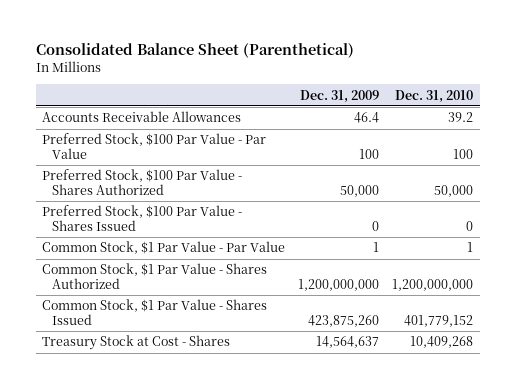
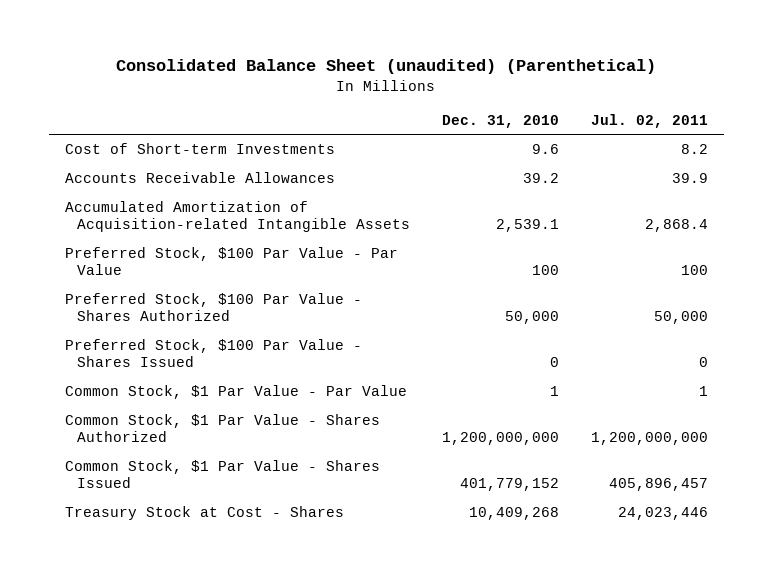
[35,42,354,58] Consolidated Balance Sheet (Parenthetical) -> [116,59,657,75] Consolidated Balance Sheet (unaudited) (Parenthetical)
[300,89,380,103] Dec. 31, 2009 -> none
none -> [591,113,709,128] Jul. 02, 2011
none -> [64,143,335,155] Cost of Short-term Investments
none -> [64,201,411,233] Accumulated Amortization of Acquisition-related Intangible Assets

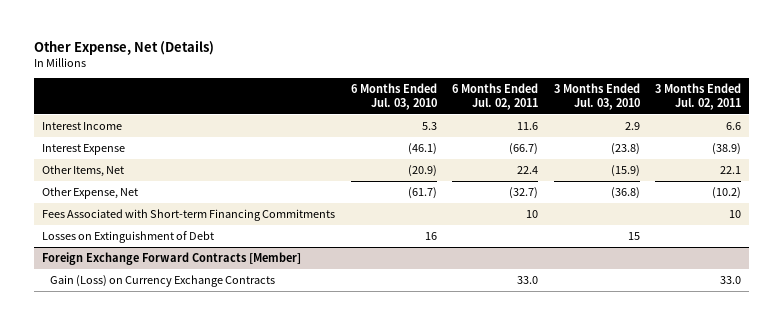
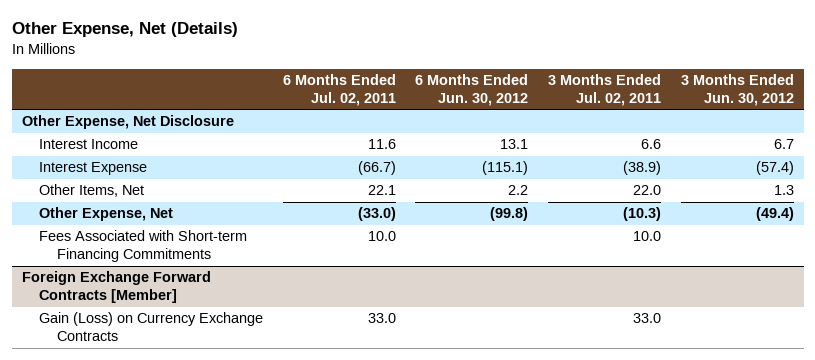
[350,83,437,110] 6 Months Ended Jul. 03, 2010 -> none
[553,83,640,110] 3 Months Ended Jul. 03, 2010 -> none
none -> [415,74,529,106] 6 Months Ended Jun. 30, 2012
none -> [680,74,794,106] 3 Months Ended Jun. 30, 2012
none -> [21,115,234,130] Other Expense, Net Disclosure
[42,231,215,244] Losses on Extinguishment of Debt -> none
[517,166,539,175] 22.4 -> [367,185,396,196] 22.1
[720,166,742,175] 22.1 -> [633,185,662,196] 22.0
[509,187,539,200] (32.7) -> [357,207,396,222] (33.0)
[712,187,742,200] (10.2) -> [623,207,662,222] (10.3)
[526,210,539,219] 10 -> [367,231,396,242] 10.0
[729,210,742,219] 10 -> [633,231,662,242] 10.0

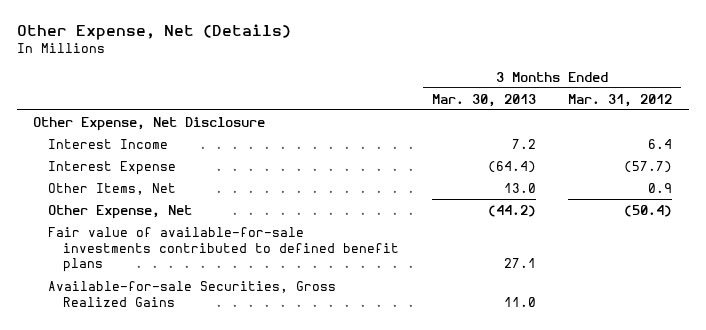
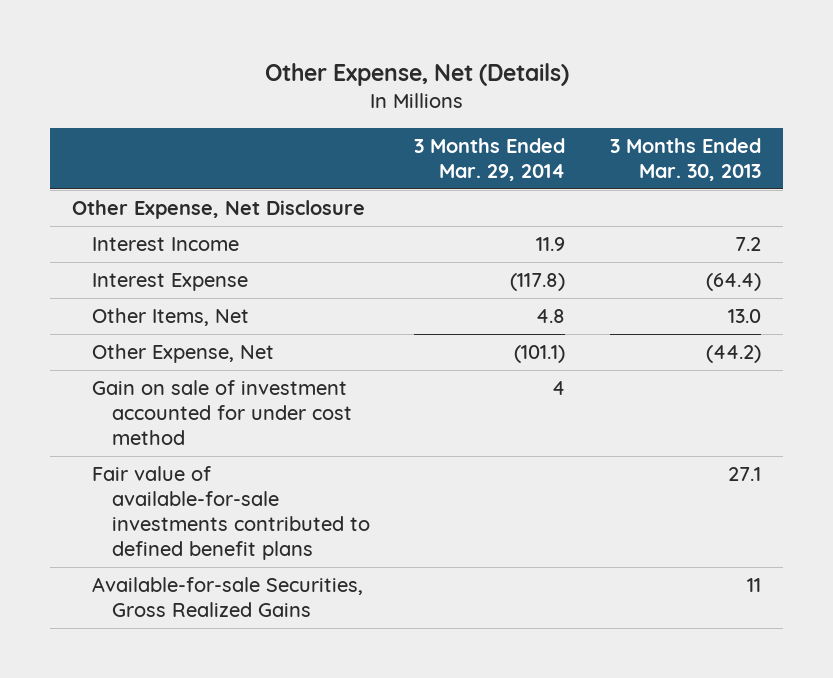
[568,93,673,107] Mar. 31, 2012 -> none
none -> [414,137,566,181] 3 Months Ended Mar. 29, 2014
none -> [91,379,352,446] Gain on sale of investment accounted for under cost method
[503,296,536,307] 11.0 -> [746,577,761,592] 11

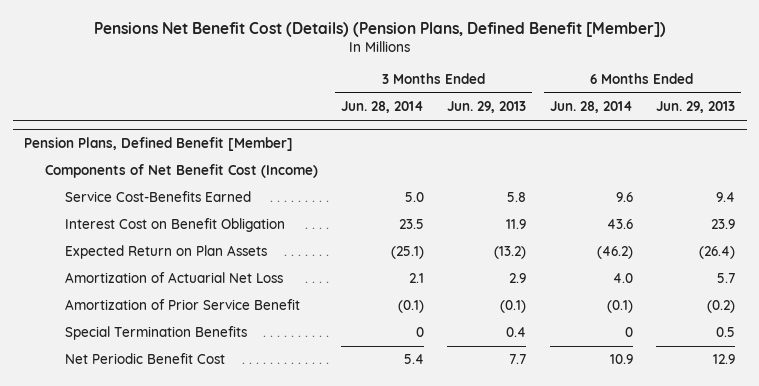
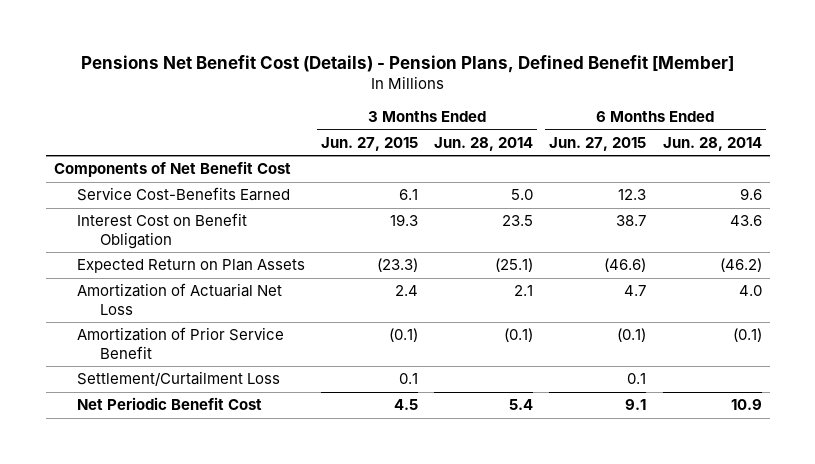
[93,21,666,37] Pensions Net Benefit Cost (Details) (Pension Plans, Defined Benefit [Member]) -> [80,54,734,73] Pensions Net Benefit Cost (Details) - Pension Plans, Defined Benefit [Member]
[447,101,527,114] Jun. 29, 2013 -> none
[655,101,735,114] Jun. 29, 2013 -> none
none -> [321,136,419,151] Jun. 27, 2015
none -> [549,136,647,151] Jun. 27, 2015
[24,137,294,152] Pension Plans, Defined Benefit [Member] -> none
[44,164,318,179] Components of Net Benefit Cost (Income) -> [53,161,291,178] Components of Net Benefit Cost
[64,326,247,341] Special Termination Benefits -> none
none -> [76,371,280,387] Settlement/Curtailment Loss

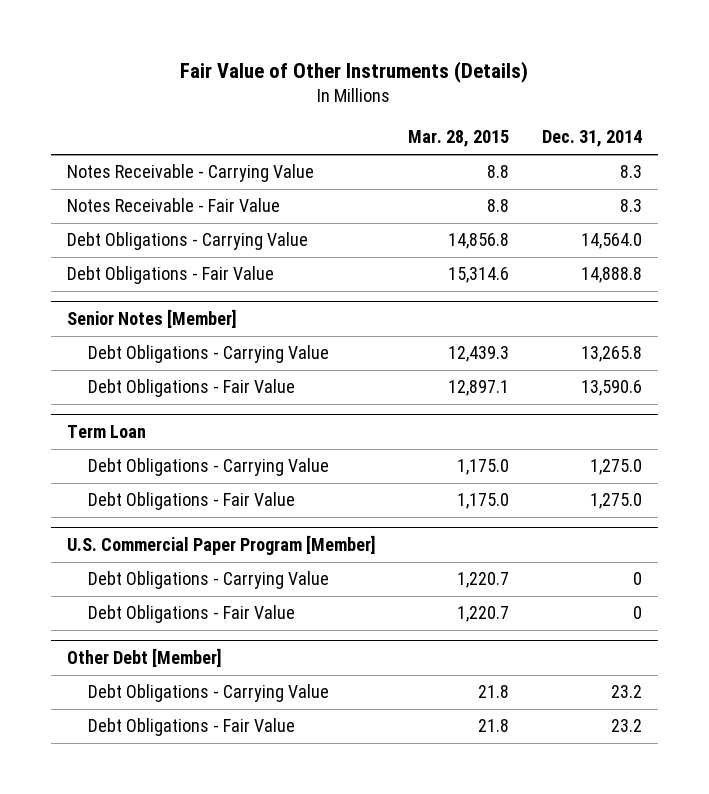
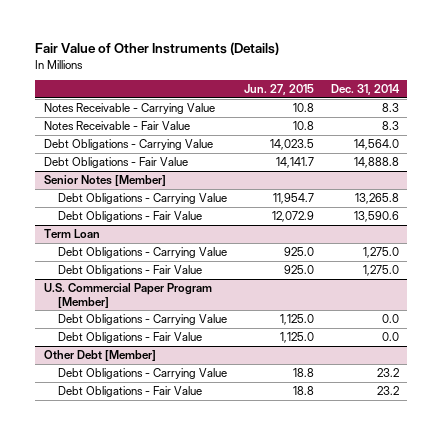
[408,130,510,148] Mar. 28, 2015 -> none
none -> [243,84,314,96] Jun. 27, 2015
[632,572,642,586] 0 -> [381,314,399,324] 0.0
[632,606,642,620] 0 -> [381,332,399,342] 0.0

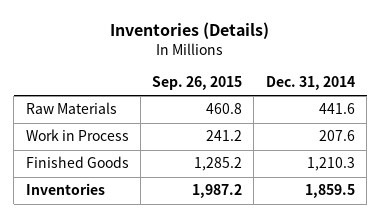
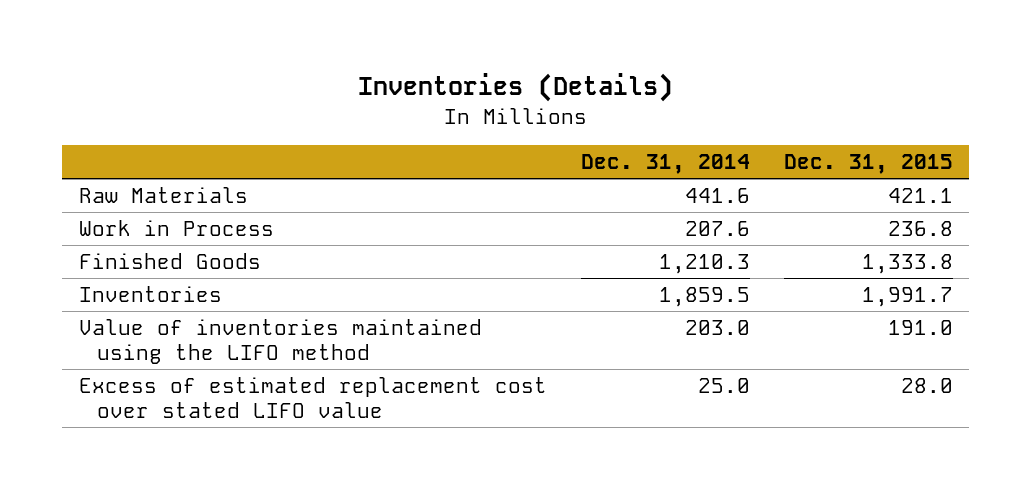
[152,76,243,91] Sep. 26, 2015 -> none
none -> [783,154,953,175] Dec. 31, 2015
none -> [79,319,483,364] Value of inventories maintained using the LIFO method
none -> [79,377,548,418] Excess of estimated replacement cost over stated LIFO value

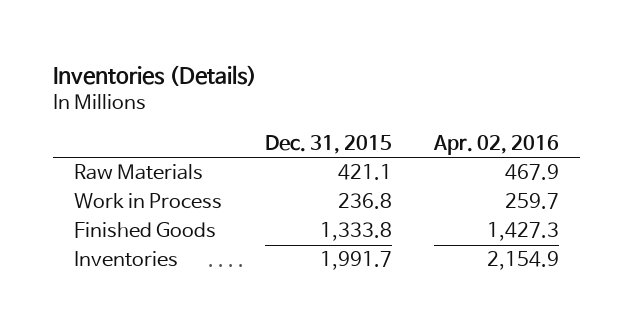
[580,154,750,175] Dec. 31, 2014 -> none
none -> [433,134,560,155] Apr. 02, 2016
[79,319,483,364] Value of inventories maintained using the LIFO method -> none
[79,377,548,418] Excess of estimated replacement cost over stated LIFO value -> none

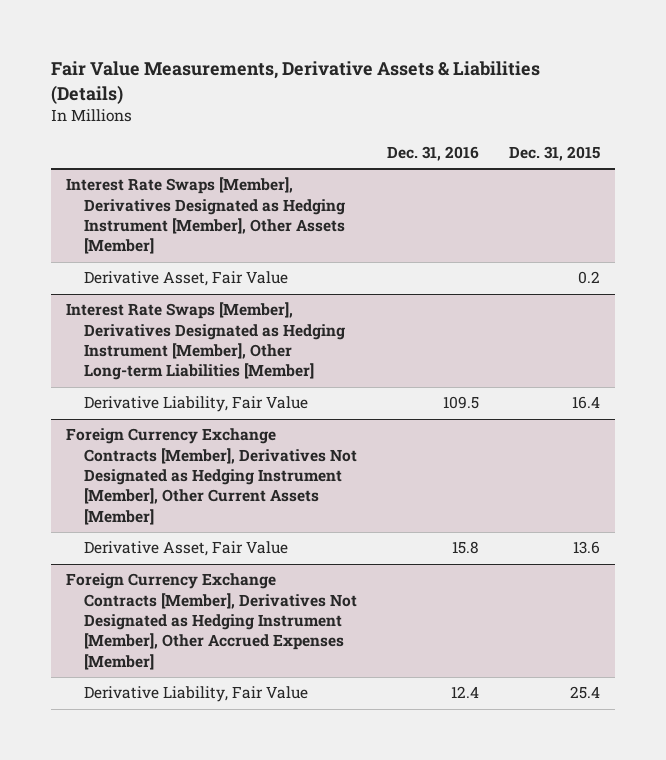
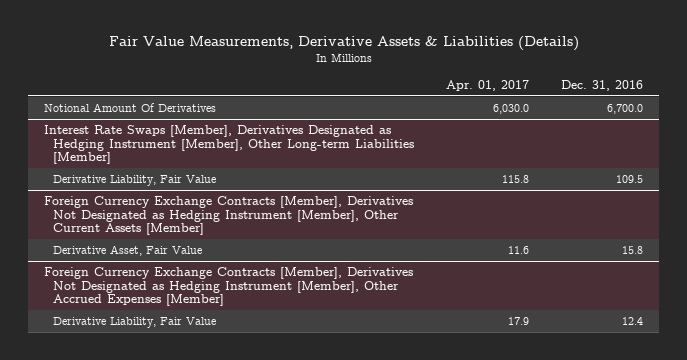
[508,146,600,162] Dec. 31, 2015 -> none
none -> [445,79,529,91] Apr. 01, 2017
[66,177,345,255] Interest Rate Swaps [Member], Derivatives Designated as Hedging Instrument [Member], Other Assets [Member] -> none
[83,271,288,287] Derivative Asset, Fair Value -> none
none -> [44,102,217,112] Notional Amount Of Derivatives

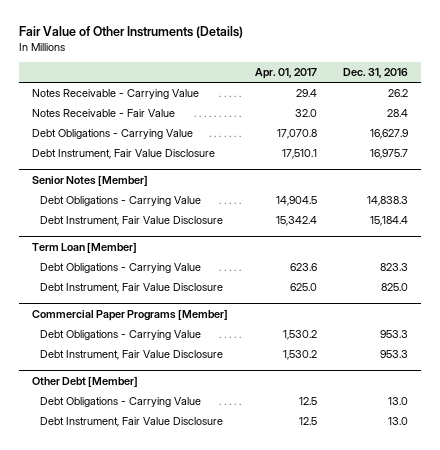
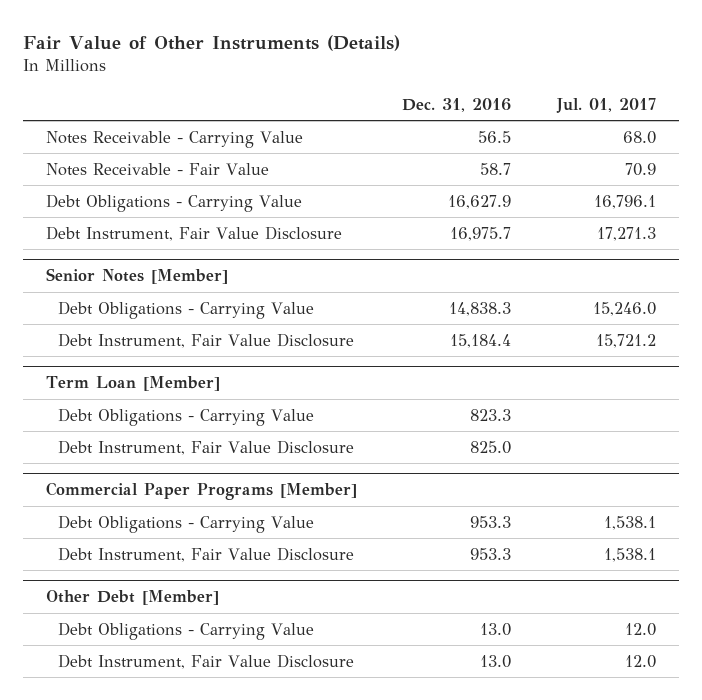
[254,68,317,80] Apr. 01, 2017 -> none
none -> [556,97,657,113] Jul. 01, 2017
[388,89,409,98] 26.2 -> [478,130,512,143] 56.5
[387,109,409,118] 28.4 -> [480,162,512,175] 58.7

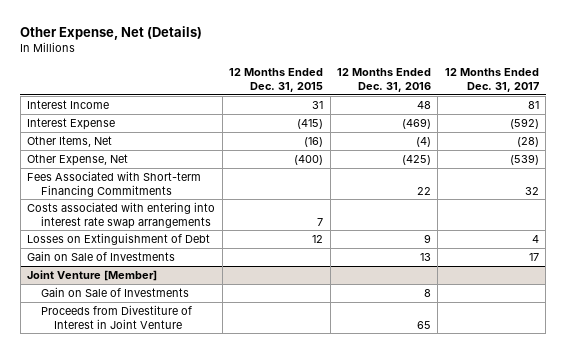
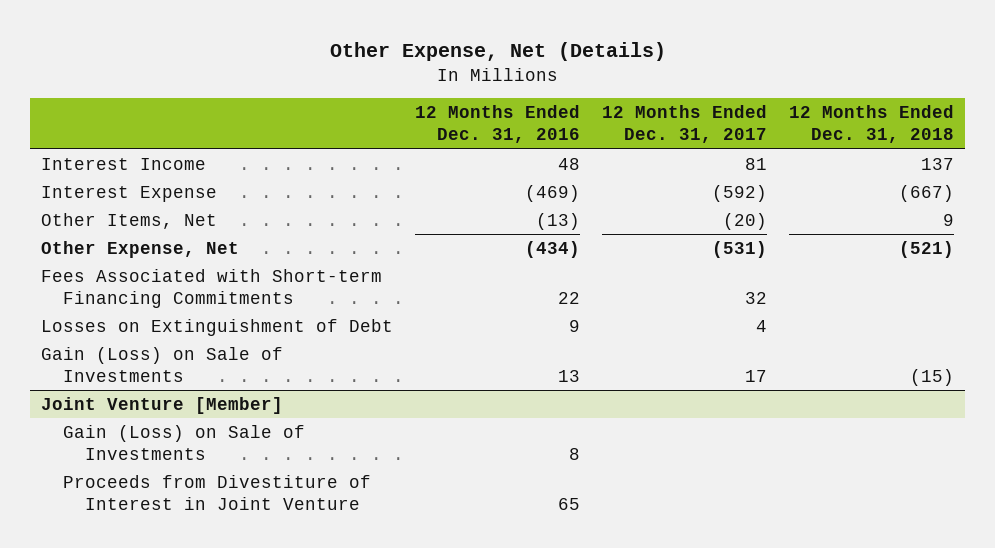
[229,68,324,93] 12 Months Ended Dec. 31, 2015 -> none
none -> [789,105,955,144] 12 Months Ended Dec. 31, 2018
[415,136,431,147] (4) -> [536,212,581,230] (13)
[516,136,539,147] (28) -> [723,212,768,230] (20)
[401,154,431,165] (425) -> [525,240,581,258] (434)
[509,153,539,165] (539) -> [712,240,768,258] (531)
[27,201,216,229] Costs associated with entering into interest rate swap arrangements -> none
[27,250,176,261] Gain on Sale of Investments -> [41,346,284,382] Gain (Loss) on Sale of Investments
[40,286,189,297] Gain on Sale of Investments -> [62,424,305,460] Gain (Loss) on Sale of Investments

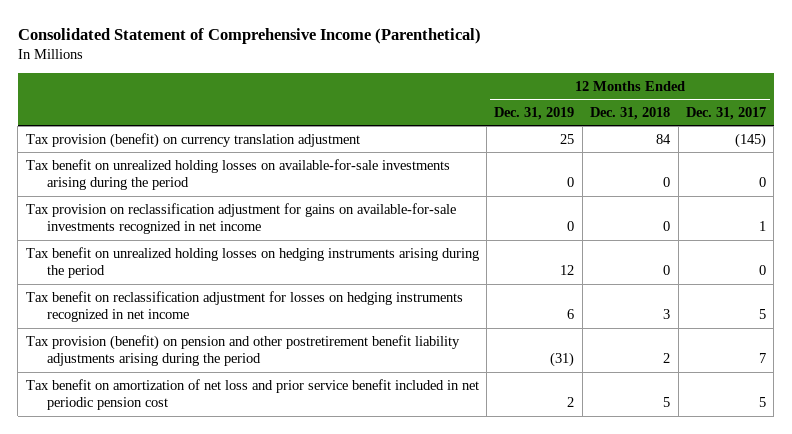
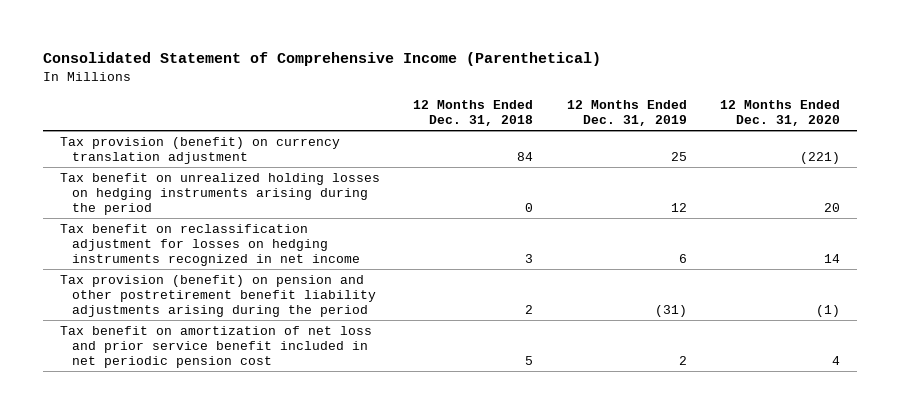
[686,107,767,121] Dec. 31, 2017 -> none
none -> [719,99,840,126] 12 Months Ended Dec. 31, 2020
[25,158,450,191] Tax benefit on unrealized holding losses on available-for-sale investments arising during the period -> none
[25,202,456,235] Tax provision on reclassification adjustment for gains on available-for-sale investments recognized in net income -> none

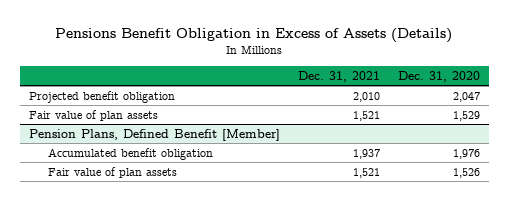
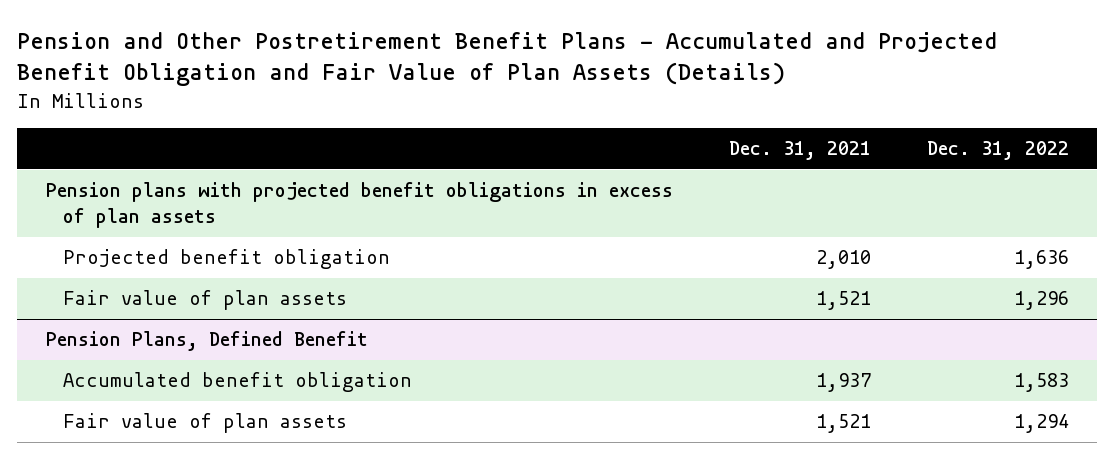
[55,28,453,44] Pensions Benefit Obligation in Excess of Assets (Details) -> [17,31,998,87] Pension and Other Postretirement Benefit Plans - Accumulated and Projected Benefit Obligation and Fair Value of Plan Assets (Details)
[397,70,480,82] Dec. 31, 2020 -> none
none -> [926,141,1069,161] Dec. 31, 2022
none -> [45,182,673,229] Pension plans with projected benefit obligations in excess of plan assets
[28,128,280,141] Pension Plans, Defined Benefit [Member] -> [45,331,368,352] Pension Plans, Defined Benefit

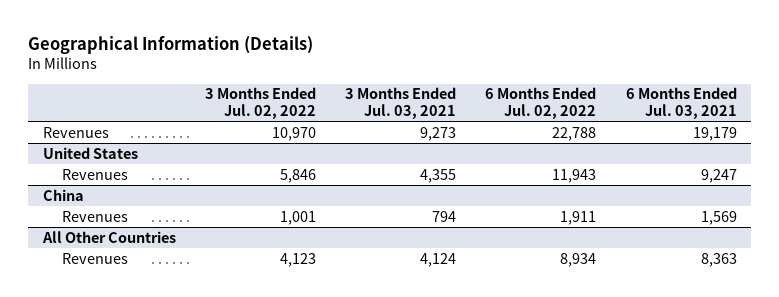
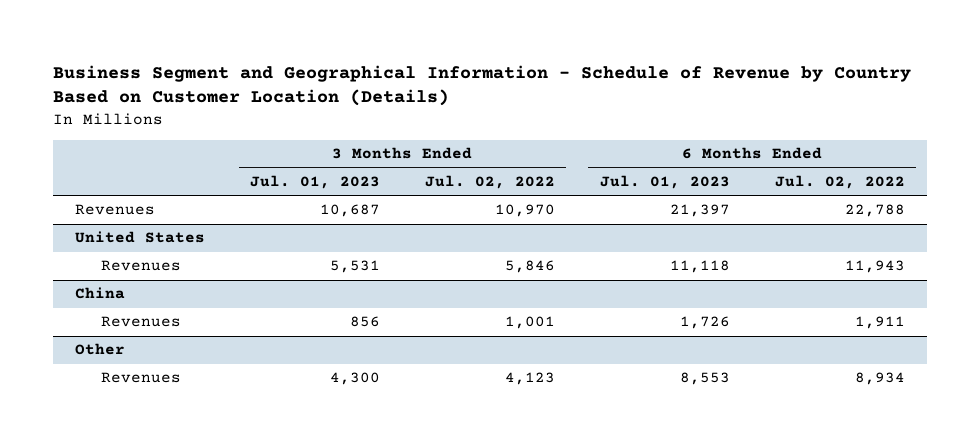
[27,36,313,55] Geographical Information (Details) -> [52,64,911,107] Business Segment and Geographical Information - Schedule of Revenue by Country Based on Customer Location (Details)
[345,87,457,119] 3 Months Ended Jul. 03, 2021 -> none
[625,87,737,119] 6 Months Ended Jul. 03, 2021 -> none
none -> [250,175,381,190] Jul. 01, 2023
none -> [599,175,730,190] Jul. 01, 2023
[41,230,176,243] All Other Countries -> [75,343,126,356] Other

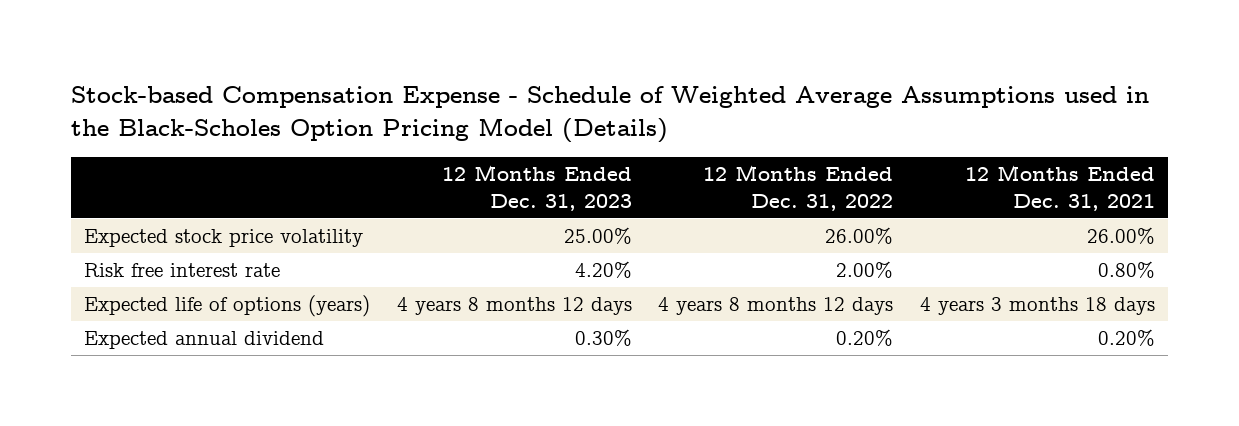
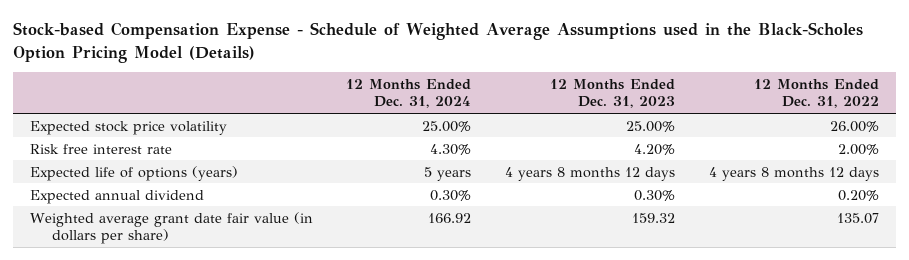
[964,165,1155,211] 12 Months Ended Dec. 31, 2021 -> none
none -> [346,78,472,109] 12 Months Ended Dec. 31, 2024
none -> [29,211,313,245] Weighted average grant date fair value (in dollars per share)

